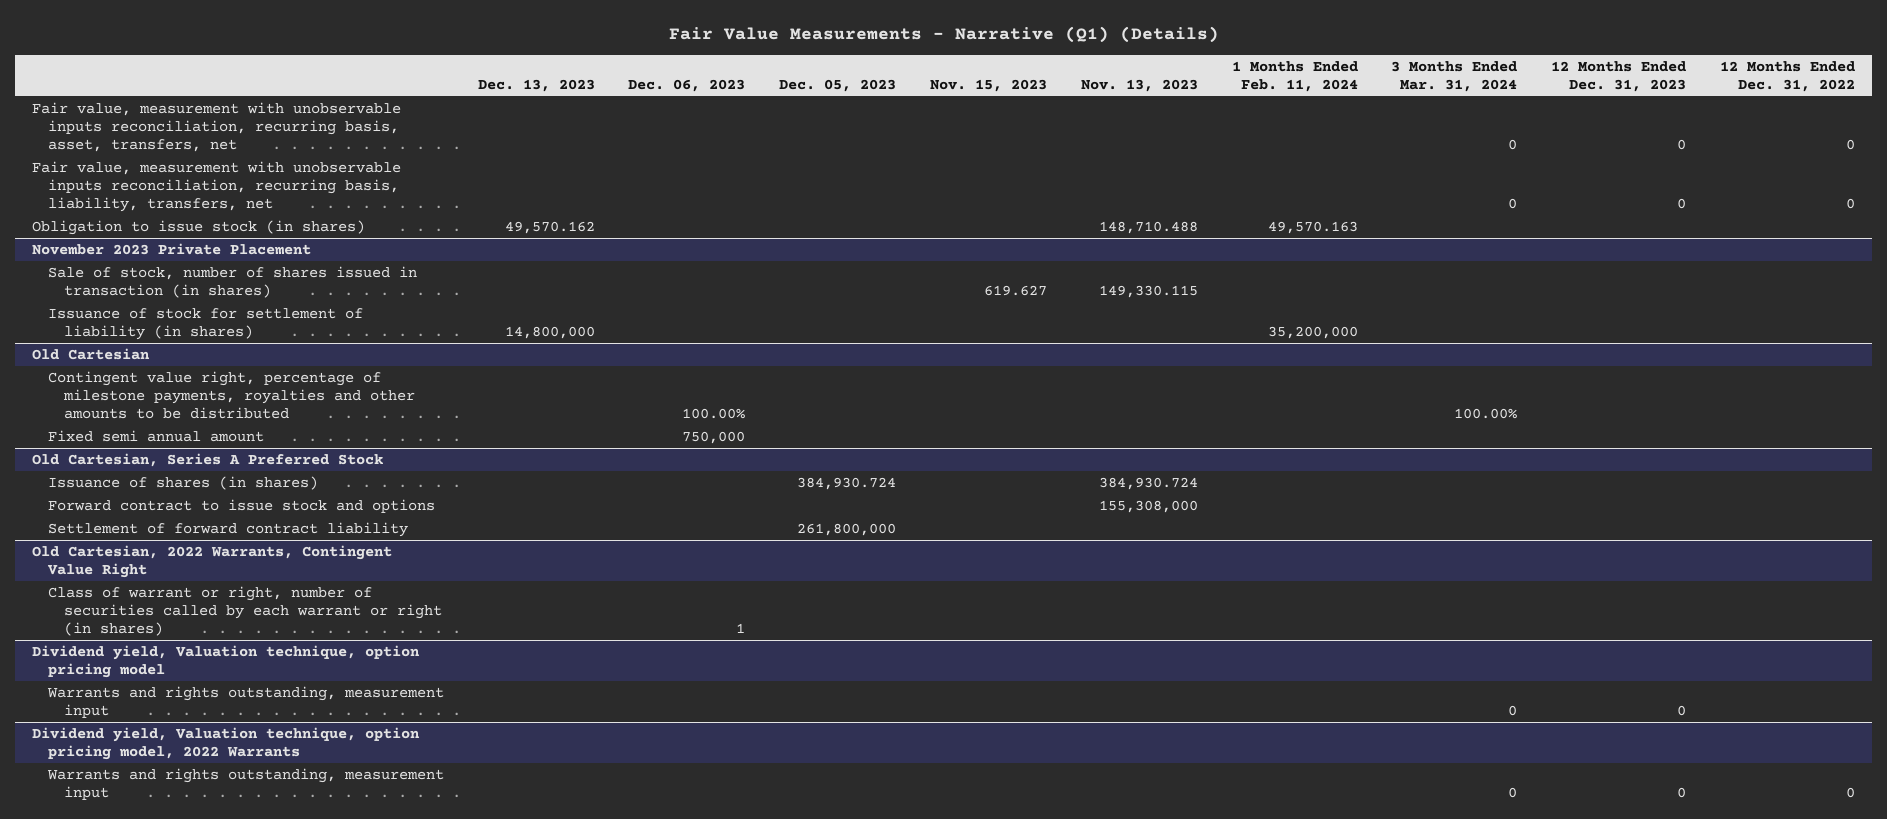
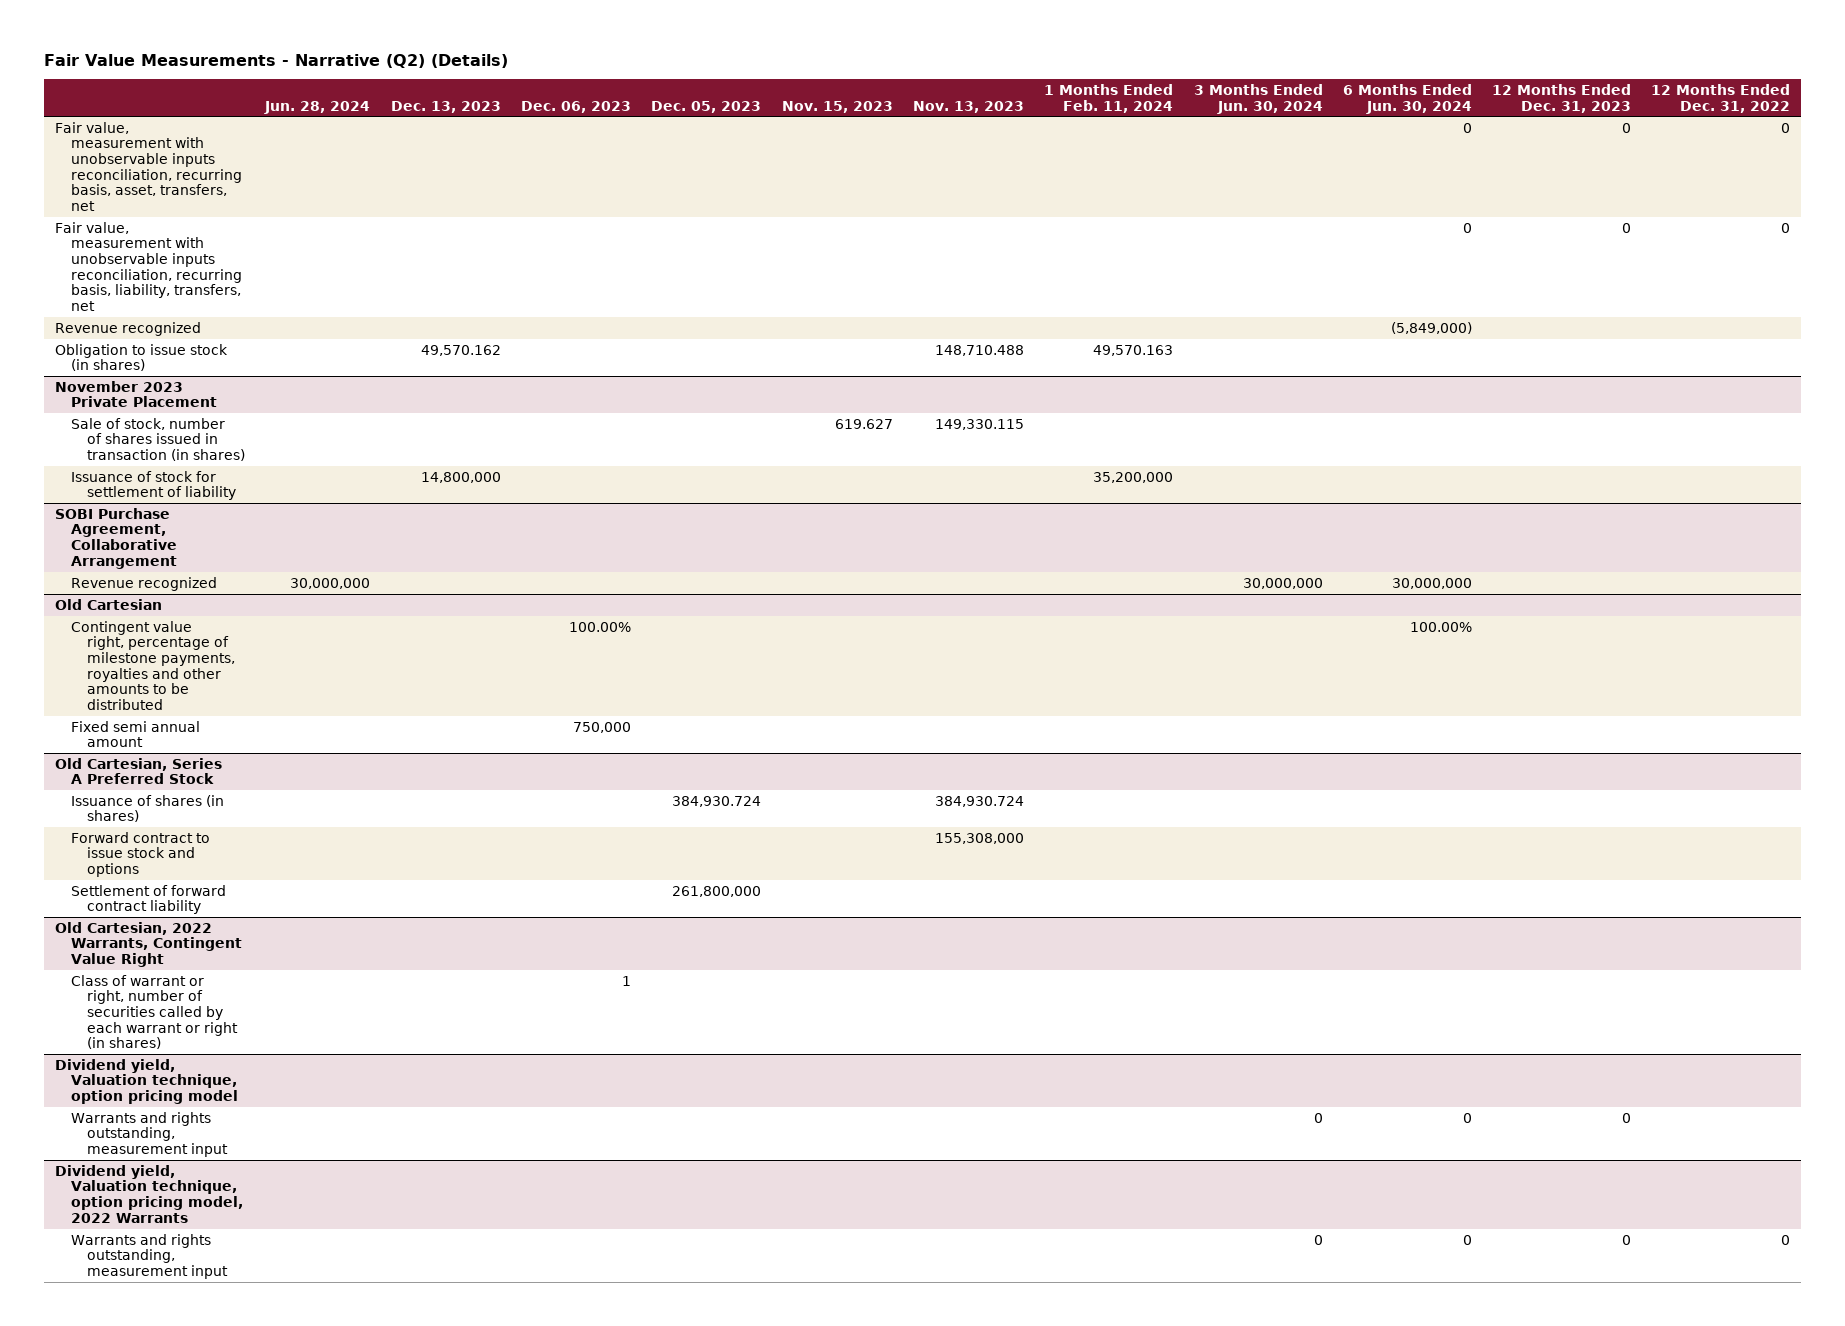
[668,26,1219,44] Fair Value Measurements - Narrative (Q1) (Details) -> [44,53,509,68] Fair Value Measurements - Narrative (Q2) (Details)
[1391,60,1518,92] 3 Months Ended Mar. 31, 2024 -> none
none -> [264,100,371,114] Jun. 28, 2024
none -> [1193,83,1323,114] 3 Months Ended Jun. 30, 2024
none -> [1342,83,1472,114] 6 Months Ended Jun. 30, 2024
none -> [54,321,201,336] Revenue recognized
[47,308,363,341] Issuance of stock for settlement of liability (in shares) -> [70,470,237,501] Issuance of stock for settlement of liability
none -> [54,507,177,569] SOBI Purchase Agreement, Collaborative Arrangement
none -> [70,576,217,591] Revenue recognized

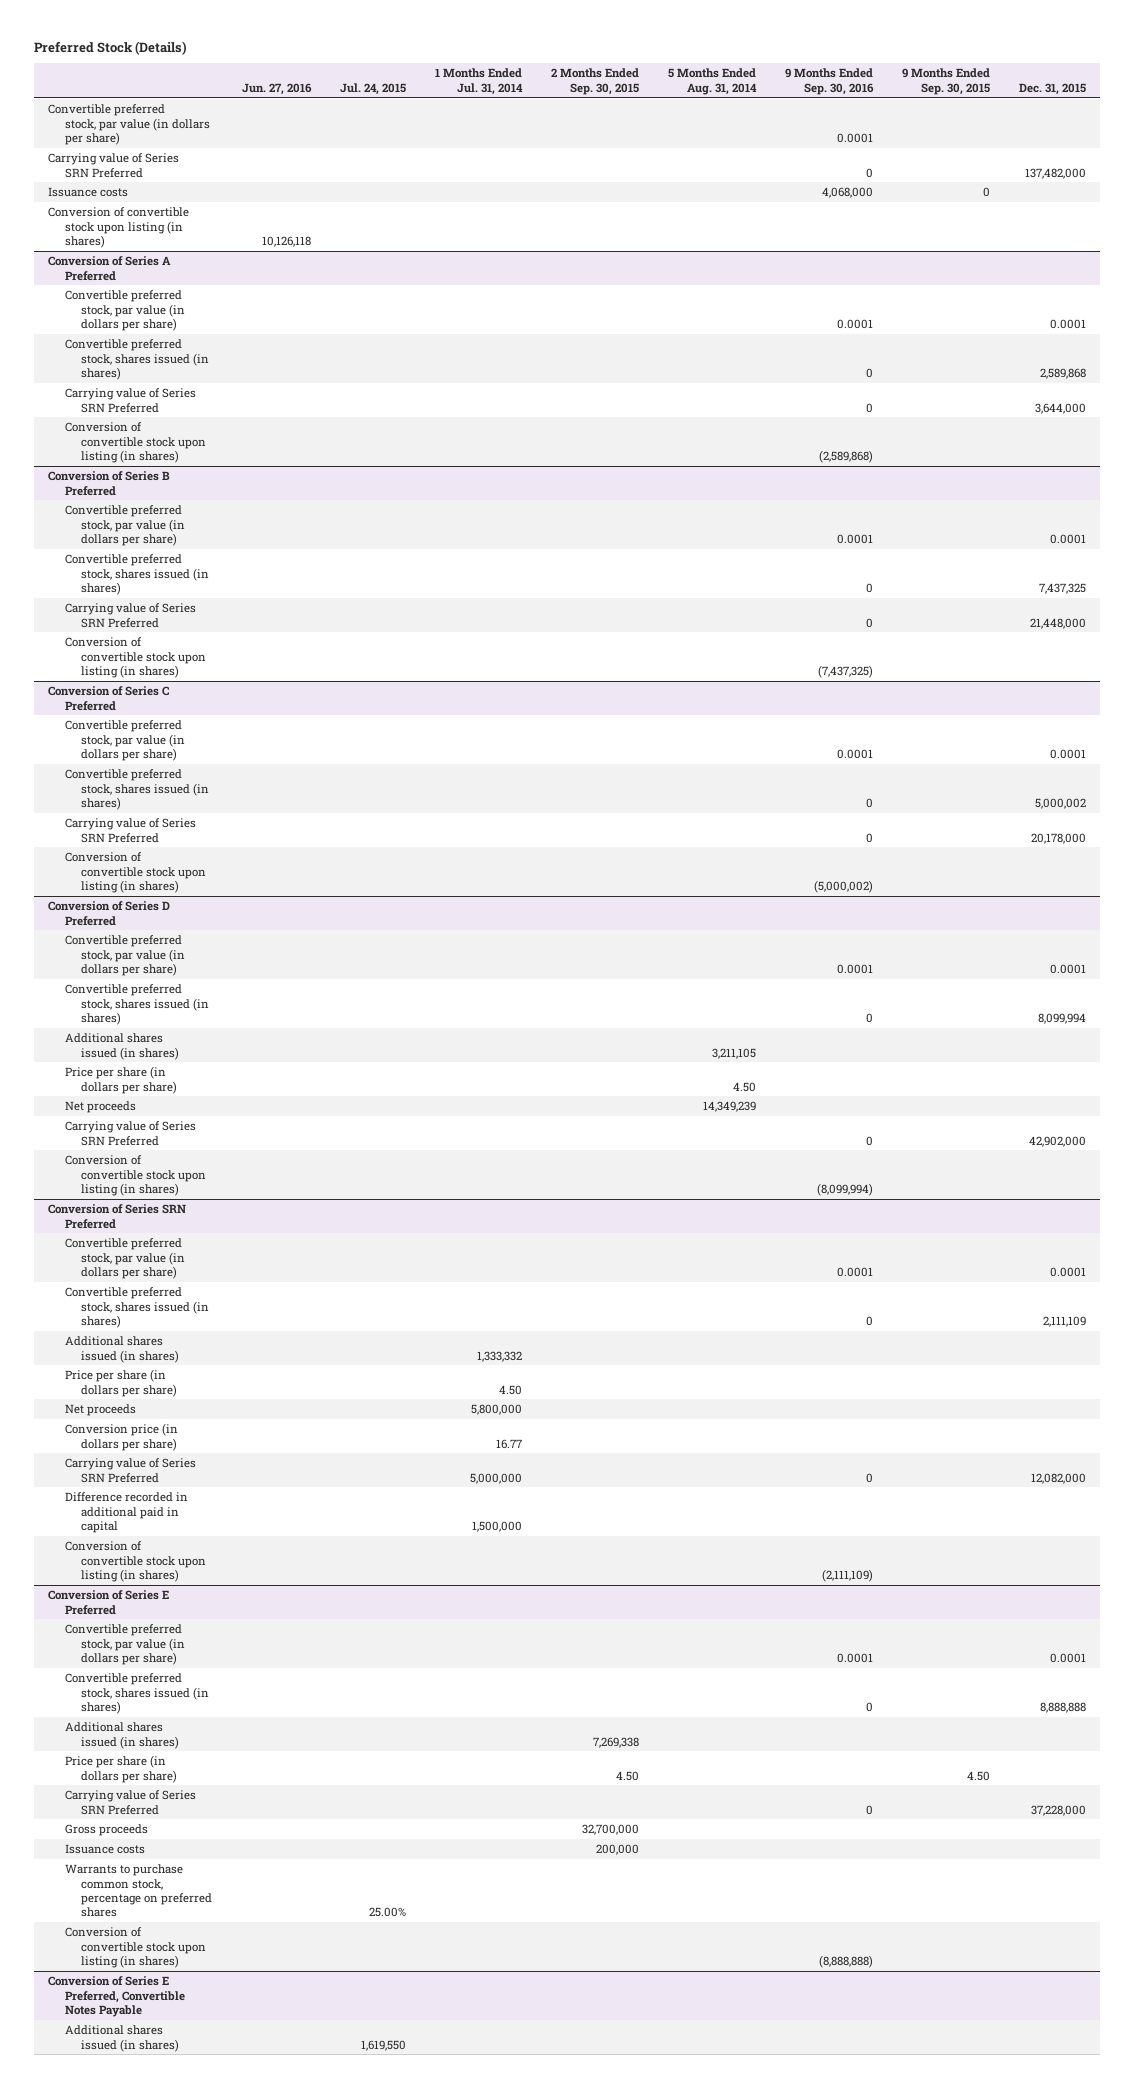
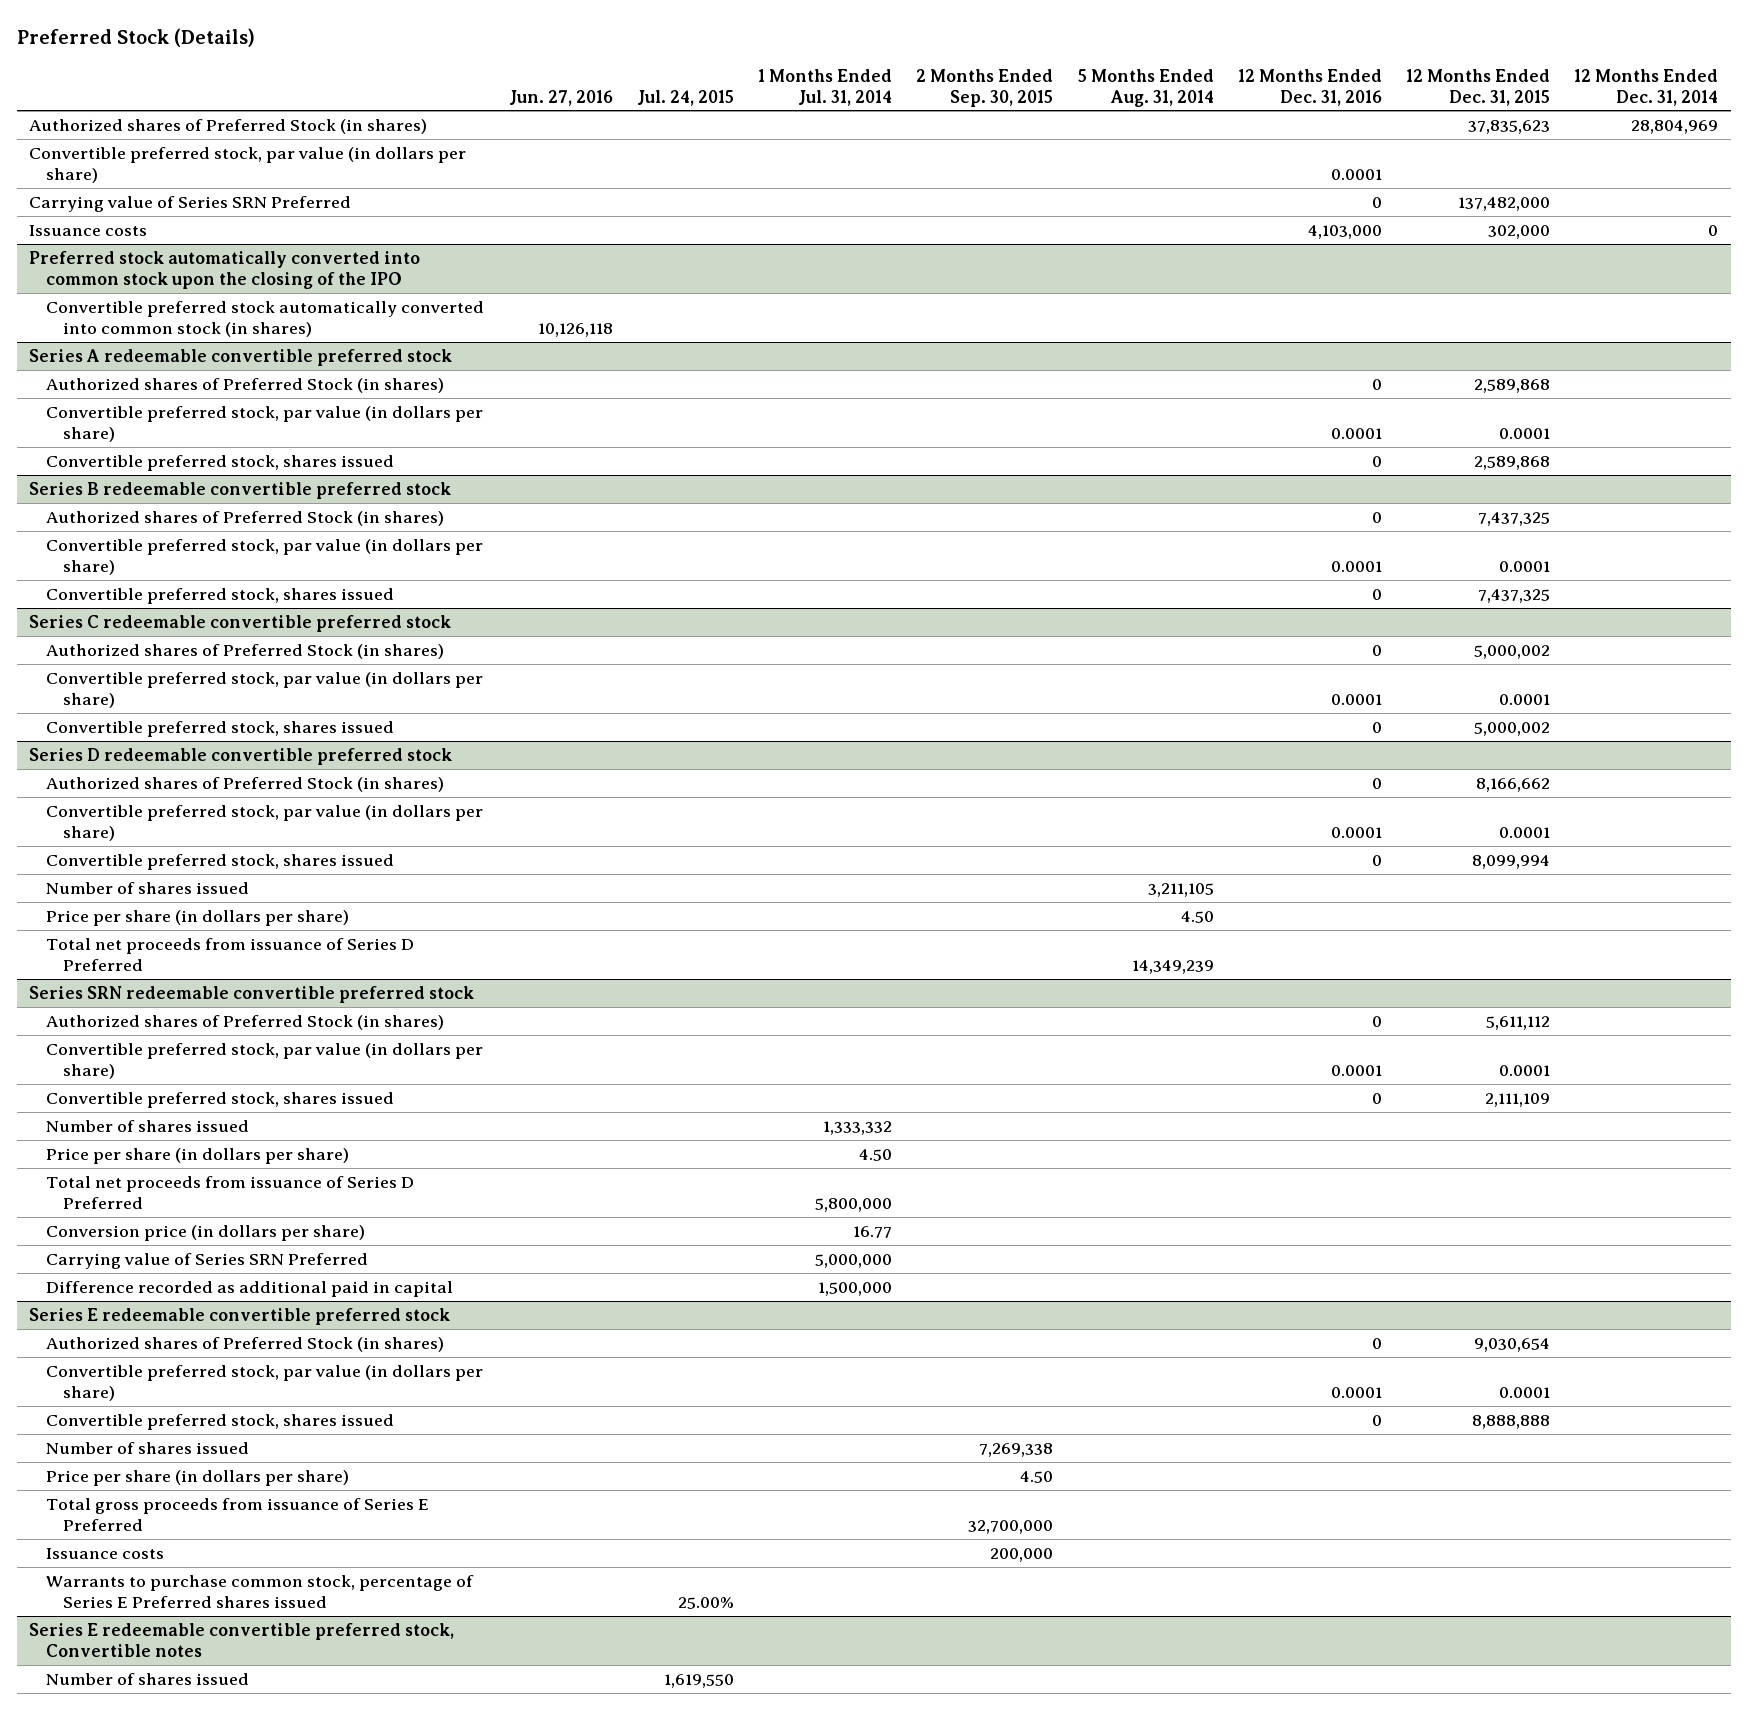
[784,68,874,95] 9 Months Ended Sep. 30, 2016 -> none
[901,68,990,95] 9 Months Ended Sep. 30, 2015 -> none
[1018,82,1086,95] Dec. 31, 2015 -> none
none -> [1237,68,1382,106] 12 Months Ended Dec. 31, 2016
none -> [1406,68,1551,106] 12 Months Ended Dec. 31, 2015
none -> [1574,68,1719,106] 12 Months Ended Dec. 31, 2014
none -> [29,118,428,134] Authorized shares of Preferred Stock (in shares)
[48,207,190,248] Conversion of convertible stock upon listing (in shares) -> none
[48,256,172,281] Conversion of Series A Preferred -> none
[64,290,186,331] Convertible preferred stock, par value (in dollars per share) -> none
[64,339,210,380] Convertible preferred stock, shares issued (in shares) -> none
[64,388,196,413] Carrying value of Series SRN Preferred -> none
[64,422,207,463] Conversion of convertible stock upon listing (in shares) -> none
none -> [29,250,421,289] Preferred stock automatically converted into common stock upon the closing of the IPO
none -> [46,300,485,337] Convertible preferred stock automatically converted into common stock (in shares)
none -> [29,348,453,366] Series A redeemable convertible preferred stock
none -> [46,377,445,393] Authorized shares of Preferred Stock (in shares)
none -> [46,405,484,442] Convertible preferred stock, par value (in dollars per share)
none -> [46,454,395,471] Convertible preferred stock, shares issued
[48,471,171,496] Conversion of Series B Preferred -> [29,481,452,499] Series B redeemable convertible preferred stock
none -> [46,510,445,526] Authorized shares of Preferred Stock (in shares)
[64,603,196,628] Carrying value of Series SRN Preferred -> none
[64,637,207,678] Conversion of convertible stock upon listing (in shares) -> none
[64,554,210,595] Convertible preferred stock, shares issued (in shares) -> [46,587,395,604] Convertible preferred stock, shares issued
[48,686,170,711] Conversion of Series C Preferred -> [29,614,452,632] Series C redeemable convertible preferred stock
none -> [46,643,445,659] Authorized shares of Preferred Stock (in shares)
[64,818,196,843] Carrying value of Series SRN Preferred -> none
[64,852,207,893] Conversion of convertible stock upon listing (in shares) -> none
[64,769,210,810] Convertible preferred stock, shares issued (in shares) -> [46,720,395,737] Convertible preferred stock, shares issued
[48,901,171,926] Conversion of Series D Preferred -> [29,747,453,765] Series D redeemable convertible preferred stock
none -> [46,776,445,792] Authorized shares of Preferred Stock (in shares)
[64,984,210,1025] Convertible preferred stock, shares issued (in shares) -> [46,853,395,870] Convertible preferred stock, shares issued
[64,1033,180,1060] Additional shares issued (in shares) -> [46,881,250,894] Number of shares issued
[64,1121,196,1146] Carrying value of Series SRN Preferred -> none
[64,1155,207,1196] Conversion of convertible stock upon listing (in shares) -> none
[64,1101,136,1114] Net proceeds -> [46,937,415,971] Total net proceeds from issuance of Series D Preferred
[48,1204,187,1229] Conversion of Series SRN Preferred -> [29,985,475,1003] Series SRN redeemable convertible preferred stock
none -> [46,1014,445,1030] Authorized shares of Preferred Stock (in shares)
[64,1287,210,1328] Convertible preferred stock, shares issued (in shares) -> [46,1091,395,1108] Convertible preferred stock, shares issued
[64,1336,180,1363] Additional shares issued (in shares) -> [46,1119,250,1132] Number of shares issued
[64,1404,136,1417] Net proceeds -> [46,1175,415,1209] Total net proceeds from issuance of Series D Preferred
[64,1541,207,1582] Conversion of convertible stock upon listing (in shares) -> none
[64,1492,188,1533] Difference recorded in additional paid in capital -> [46,1280,454,1297] Difference recorded as additional paid in capital
[48,1590,170,1615] Conversion of Series E Preferred -> [29,1307,451,1325] Series E redeemable convertible preferred stock
none -> [46,1336,445,1352] Authorized shares of Preferred Stock (in shares)
[64,1673,210,1714] Convertible preferred stock, shares issued (in shares) -> [46,1413,395,1430] Convertible preferred stock, shares issued
[64,1722,180,1749] Additional shares issued (in shares) -> [46,1441,250,1454] Number of shares issued
[64,1790,196,1815] Carrying value of Series SRN Preferred -> none
[64,1824,148,1837] Gross proceeds -> [46,1497,430,1531] Total gross proceeds from issuance of Series E Preferred
[64,1927,207,1968] Conversion of convertible stock upon listing (in shares) -> none
[64,1864,213,1918] Warrants to purchase common stock, percentage on preferred shares -> [46,1574,475,1608] Warrants to purchase common stock, percentage of Series E Preferred shares issued
[48,1976,185,2017] Conversion of Series E Preferred, Convertible Notes Payable -> [29,1622,455,1657] Series E redeemable convertible preferred stock, Convertible notes
[64,2025,180,2052] Additional shares issued (in shares) -> [46,1672,250,1685] Number of shares issued

